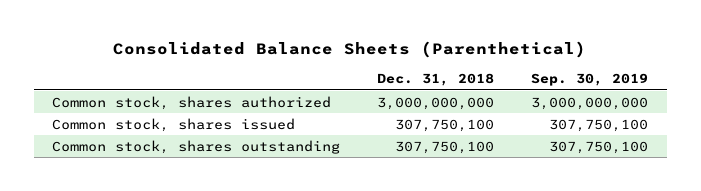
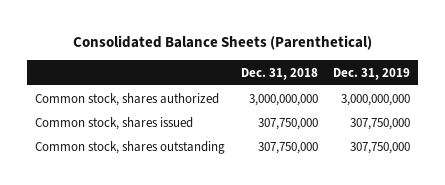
[531,73,649,87] Sep. 30, 2019 -> none
none -> [333,67,411,80] Dec. 31, 2019
[395,118,495,132] 307,750,100 -> [257,117,318,130] 307,750,000
[395,140,495,154] 307,750,100 -> [257,141,318,154] 307,750,000

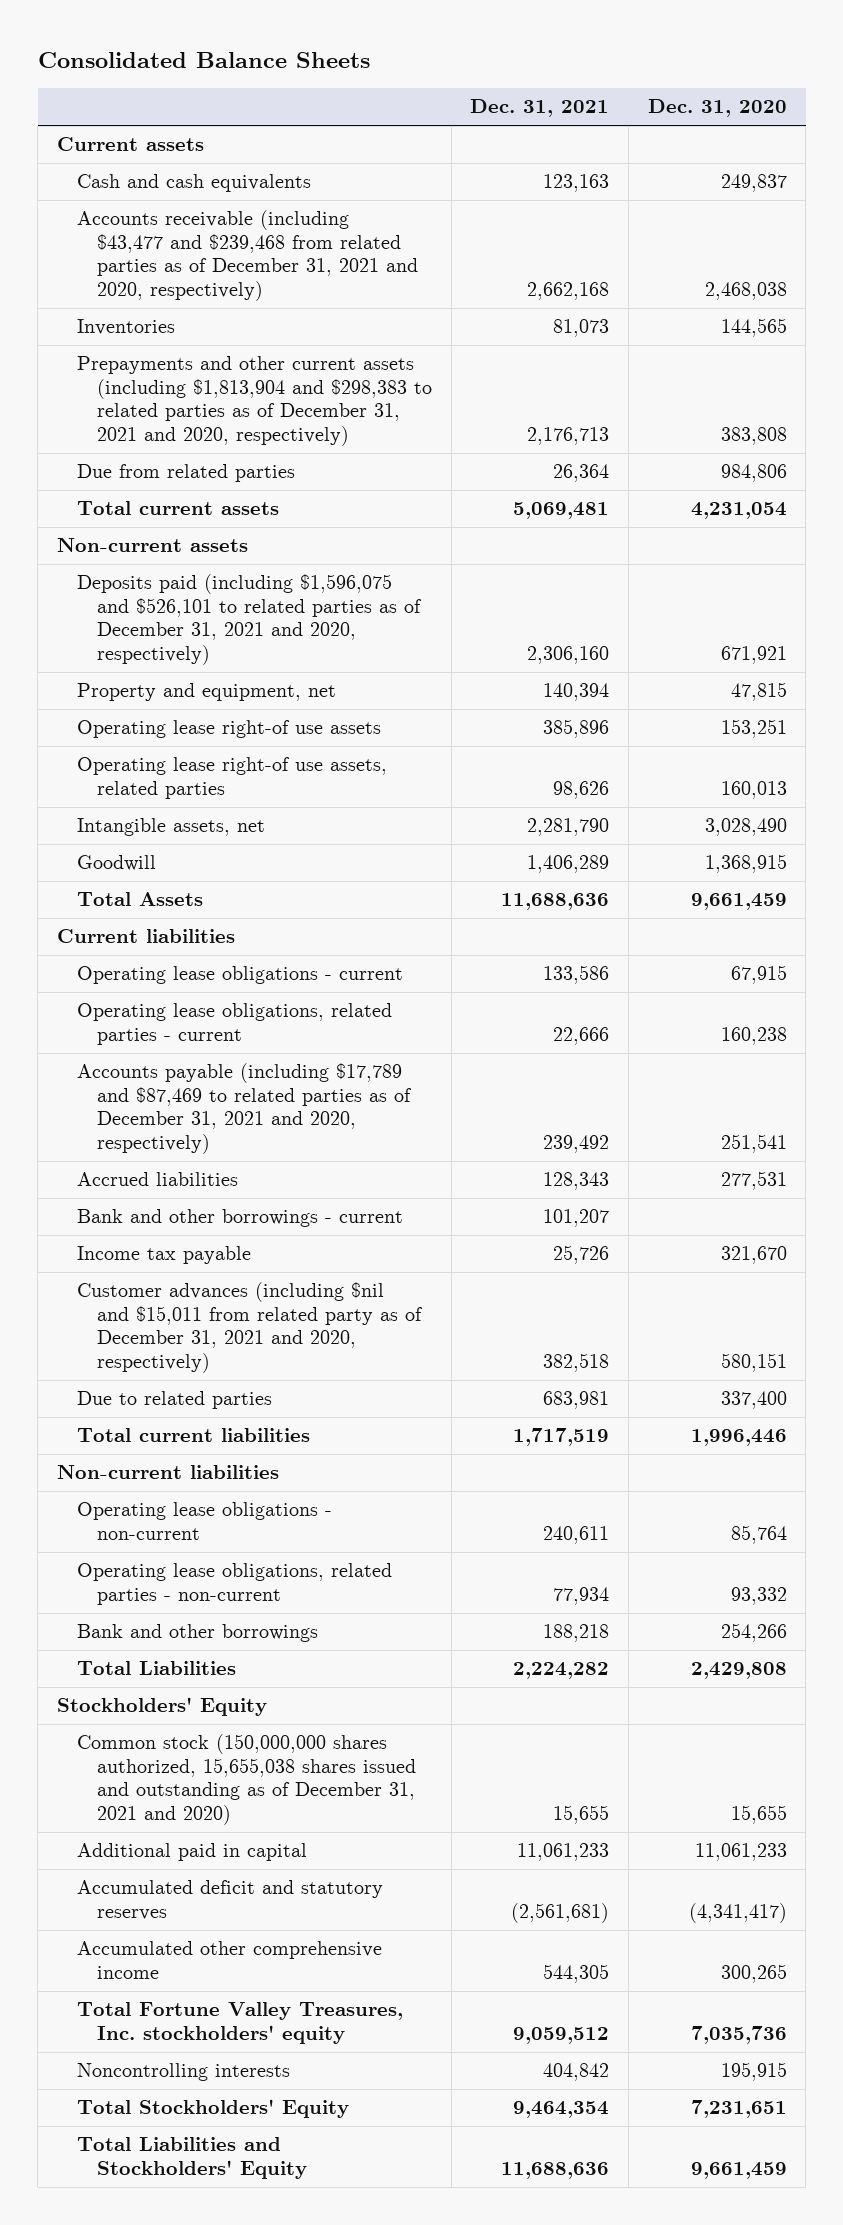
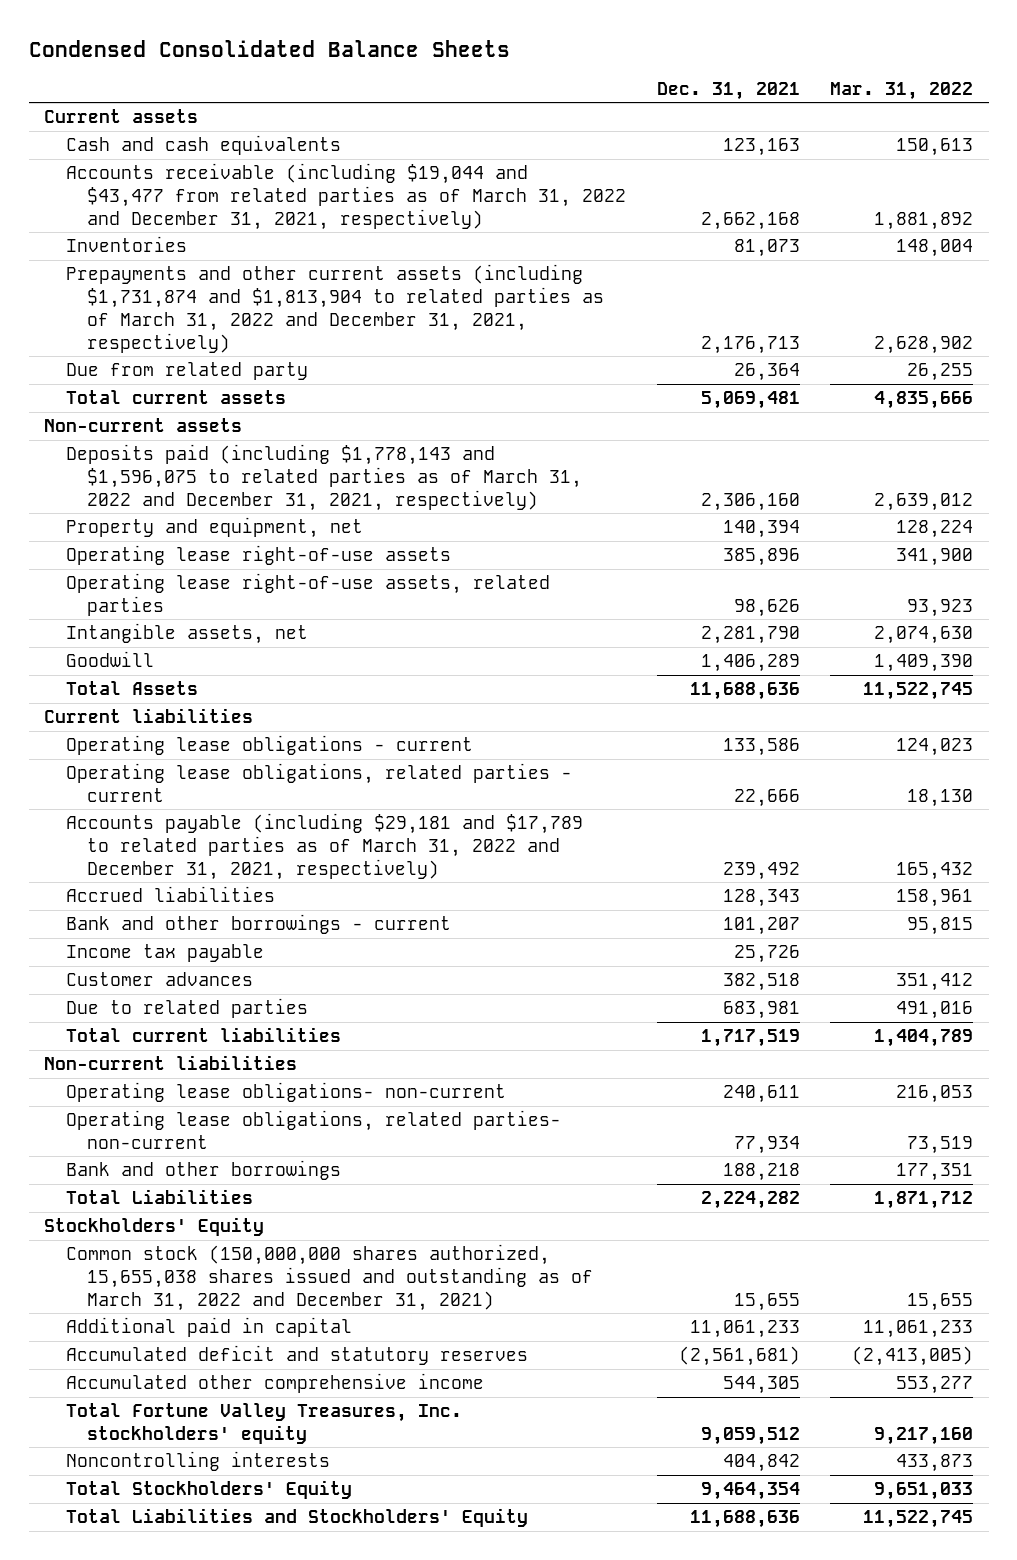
[37,52,370,69] Consolidated Balance Sheets -> [28,39,510,57] Condensed Consolidated Balance Sheets
[647,99,787,118] Dec. 31, 2020 -> none
none -> [830,81,974,100] Mar. 31, 2022
[77,210,419,301] Accounts receivable (including $43,477 and $239,468 from related parties as of December 31, 2021 and 2020, respectively) -> [65,163,627,230] Accounts receivable (including $19,044 and $43,477 from related parties as of March 31, 2022 and December 31, 2021, respectively)
[77,356,433,446] Prepayments and other current assets (including $1,813,904 and $298,383 to related parties as of December 31, 2021 and 2020, respectively) -> [65,264,605,353] Prepayments and other current assets (including $1,731,874 and $1,813,904 to related parties as of March 31, 2022 and December 31, 2021, respectively)
[77,464,296,483] Due from related parties -> [65,362,308,381] Due from related party
[77,574,423,665] Deposits paid (including $1,596,075 and $526,101 to related parties as of December 31, 2021 and 2020, respectively) -> [65,444,583,511] Deposits paid (including $1,778,143 and $1,596,075 to related parties as of March 31, 2022 and December 31, 2021, respectively)
[77,720,382,739] Operating lease right-of use assets -> [65,545,451,566] Operating lease right-of-use assets
[77,757,388,799] Operating lease right-of use assets, related parties -> [65,573,550,616] Operating lease right-of-use assets, related parties
[77,1063,413,1154] Accounts payable (including $17,789 and $87,469 to related parties as of December 31, 2021 and 2020, respectively) -> [65,813,583,880] Accounts payable (including $29,181 and $17,789 to related parties as of March 31, 2022 and December 31, 2021, respectively)
[77,1282,424,1373] Customer advances (including $nil and $15,011 from related party as of December 31, 2021 and 2020, respectively) -> [65,972,253,987] Customer advances
[77,1502,333,1540] Operating lease obligations - non-current -> [65,1082,506,1103] Operating lease obligations- non-current
[77,1563,393,1605] Operating lease obligations, related parties - non-current -> [65,1110,561,1149] Operating lease obligations, related parties- non-current
[77,1734,417,1825] Common stock (150,000,000 shares authorized, 15,655,038 shares issued and outstanding as of December 31, 2021 and 2020) -> [65,1244,594,1311] Common stock (150,000,000 shares authorized, 15,655,038 shares issued and outstanding as of March 31, 2022 and December 31, 2021)

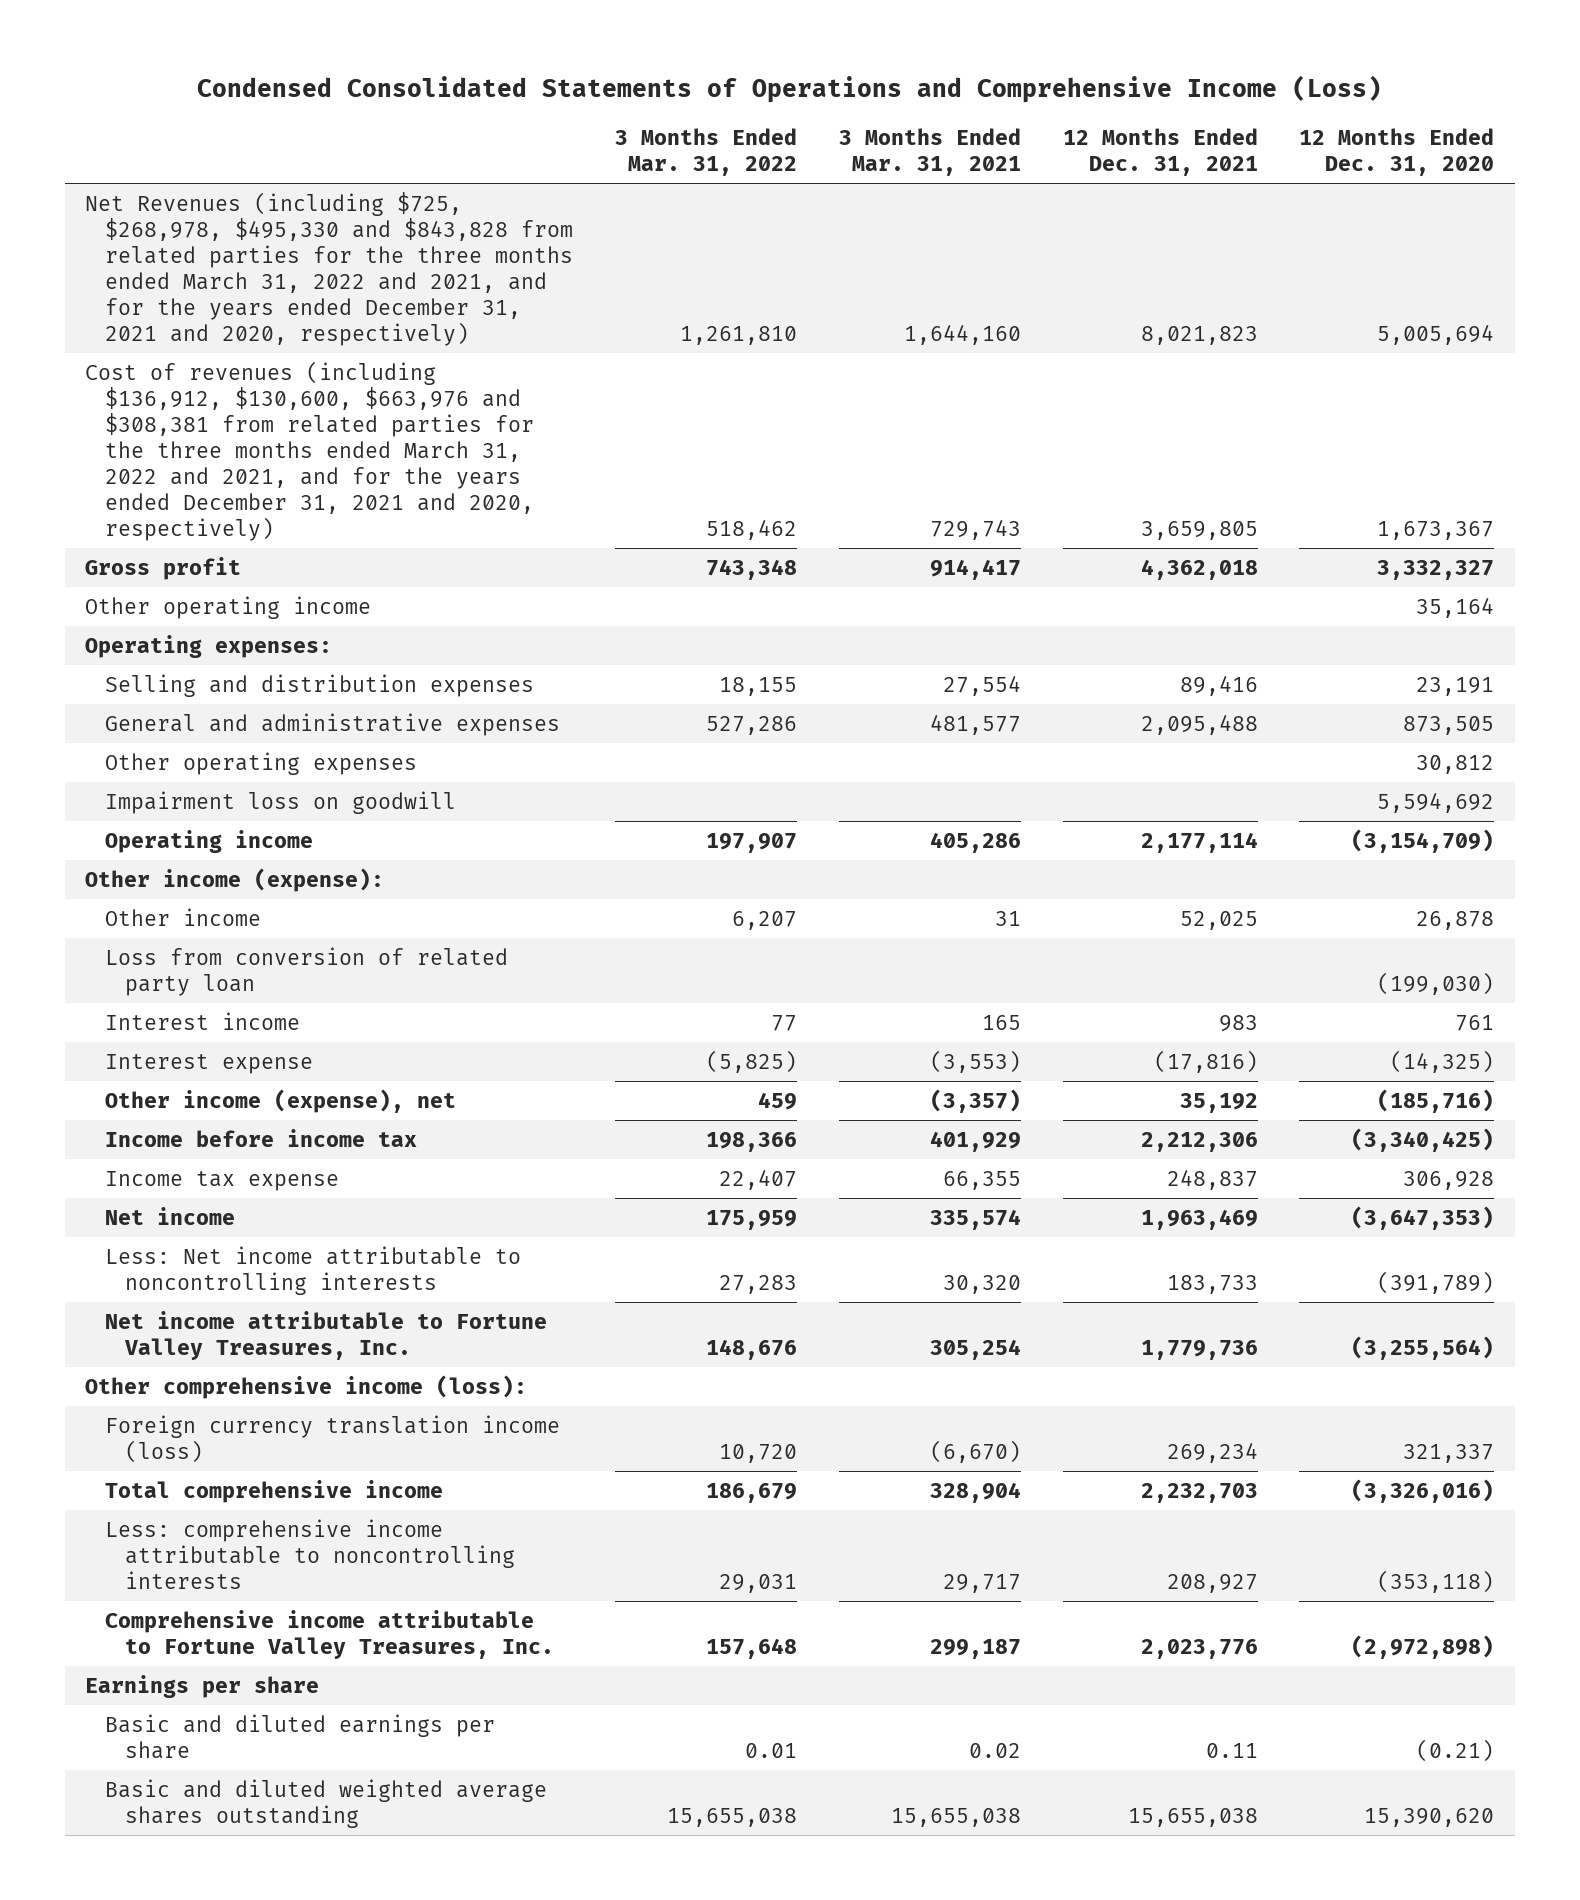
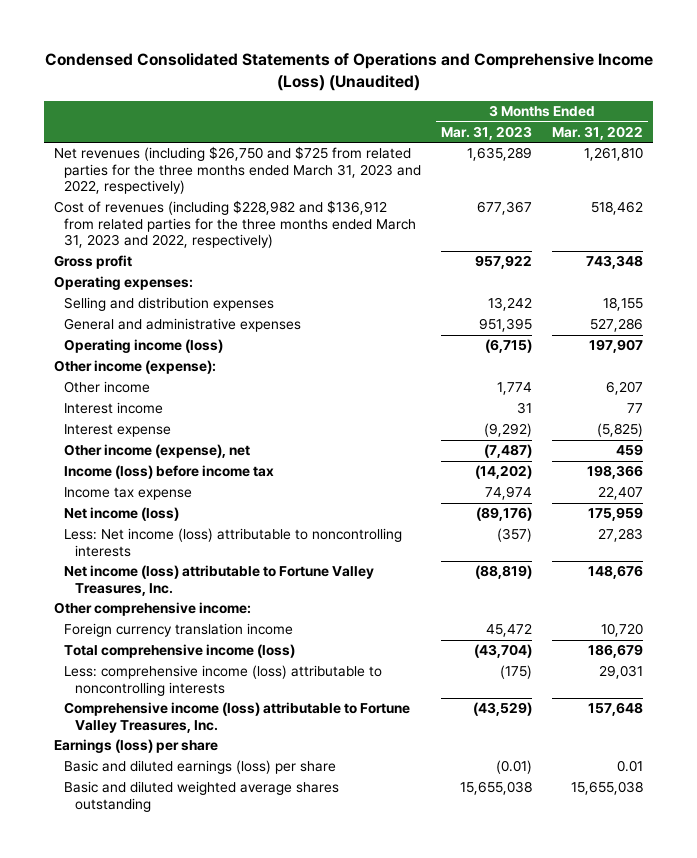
[196,75,1382,104] Condensed Consolidated Statements of Operations and Comprehensive Income (Loss) -> [44,53,653,91] Condensed Consolidated Statements of Operations and Comprehensive Income (Loss) (Unaudited)
[838,128,1021,177] 3 Months Ended Mar. 31, 2021 -> none
[1062,128,1258,177] 12 Months Ended Dec. 31, 2021 -> none
[1299,128,1495,177] 12 Months Ended Dec. 31, 2020 -> none
none -> [441,125,533,140] Mar. 31, 2023
[85,191,574,346] Net Revenues (including $725, $268,978, $495,330 and $843,828 from related parties for the three months ended March 31, 2022 and 2021, and for the years ended December 31, 2021 and 2020, respectively) -> [54,146,422,195] Net revenues (including $26,750 and $725 from related parties for the three months ended March 31, 2023 and 2022, respectively)
[85,360,535,541] Cost of revenues (including $136,912, $130,600, $663,976 and $308,381 from related parties for the three months ended March 31, 2022 and 2021, and for the years ended December 31, 2021 and 2020, respectively) -> [54,200,417,249] Cost of revenues (including $228,982 and $136,912 from related parties for the three months ended March 31, 2023 and 2022, respectively)
[85,595,372,619] Other operating income -> none
[105,751,418,775] Other operating expenses -> none
[105,790,457,814] Impairment loss on goodwill -> none
[105,829,314,853] Operating income -> [64,339,224,354] Operating income (loss)
[105,946,509,996] Loss from conversion of related party loan -> none
[105,1128,418,1147] Income before income tax -> [64,465,275,480] Income (loss) before income tax
[105,1206,236,1225] Net income -> [64,507,180,522] Net income (loss)
[105,1245,522,1295] Less: Net income attributable to noncontrolling interests -> [64,528,403,557] Less: Net income (loss) attributable to noncontrolling interests
[105,1310,548,1360] Net income attributable to Fortune Valley Treasures, Inc. -> [64,565,375,596] Net income (loss) attributable to Fortune Valley Treasures, Inc.
[85,1374,528,1399] Other comprehensive income (loss): -> [54,602,252,617] Other comprehensive income:
[105,1414,561,1463] Foreign currency translation income (loss) -> [64,623,294,638] Foreign currency translation income
[105,1479,444,1503] Total comprehensive income -> [64,644,296,659] Total comprehensive income (loss)
[105,1518,516,1589] Less: comprehensive income attributable to noncontrolling interests -> [64,665,383,696] Less: comprehensive income (loss) attributable to noncontrolling interests
[105,1609,555,1659] Comprehensive income attributable to Fortune Valley Treasures, Inc. -> [64,702,411,733] Comprehensive income (loss) attributable to Fortune Valley Treasures, Inc.
[85,1674,320,1698] Earnings per share -> [54,739,219,754] Earnings (loss) per share
[105,1713,496,1759] Basic and diluted earnings per share -> [64,760,337,775] Basic and diluted earnings (loss) per share

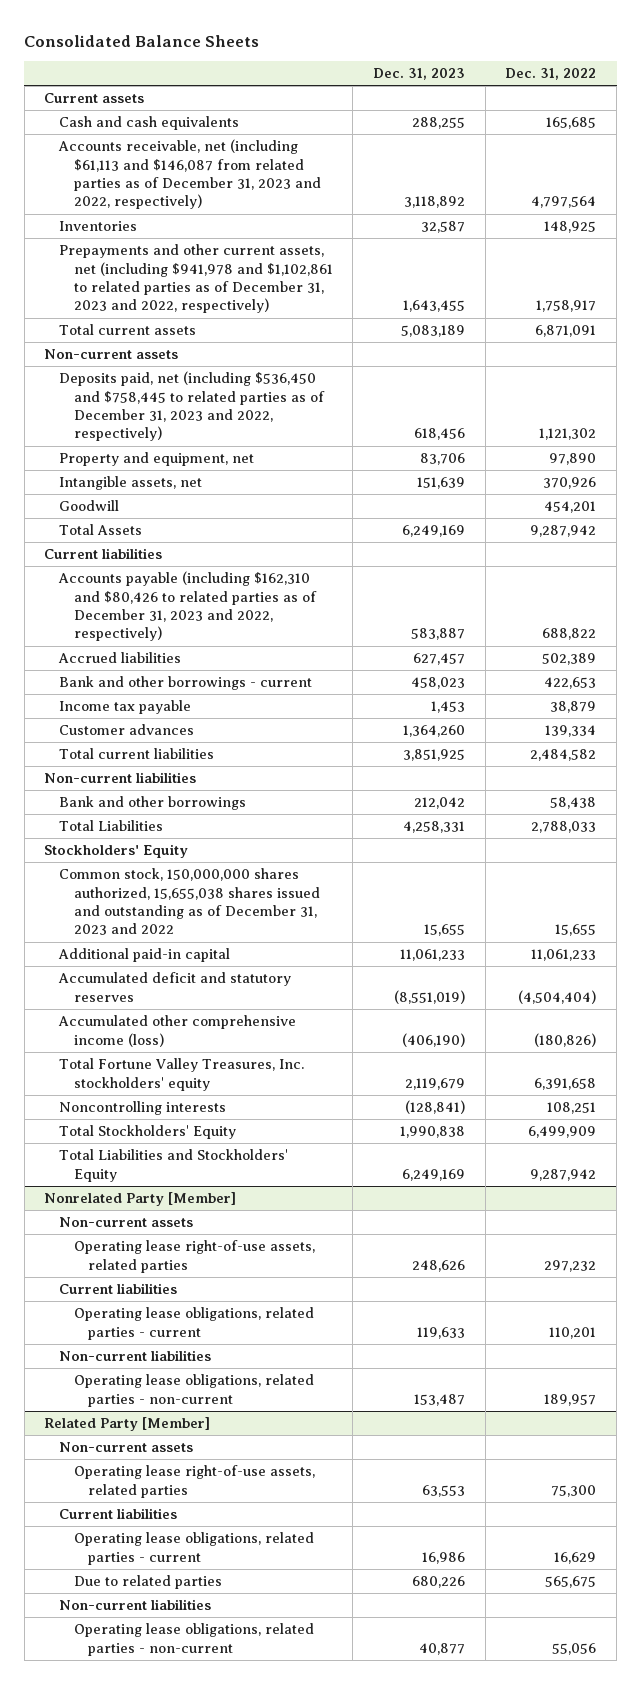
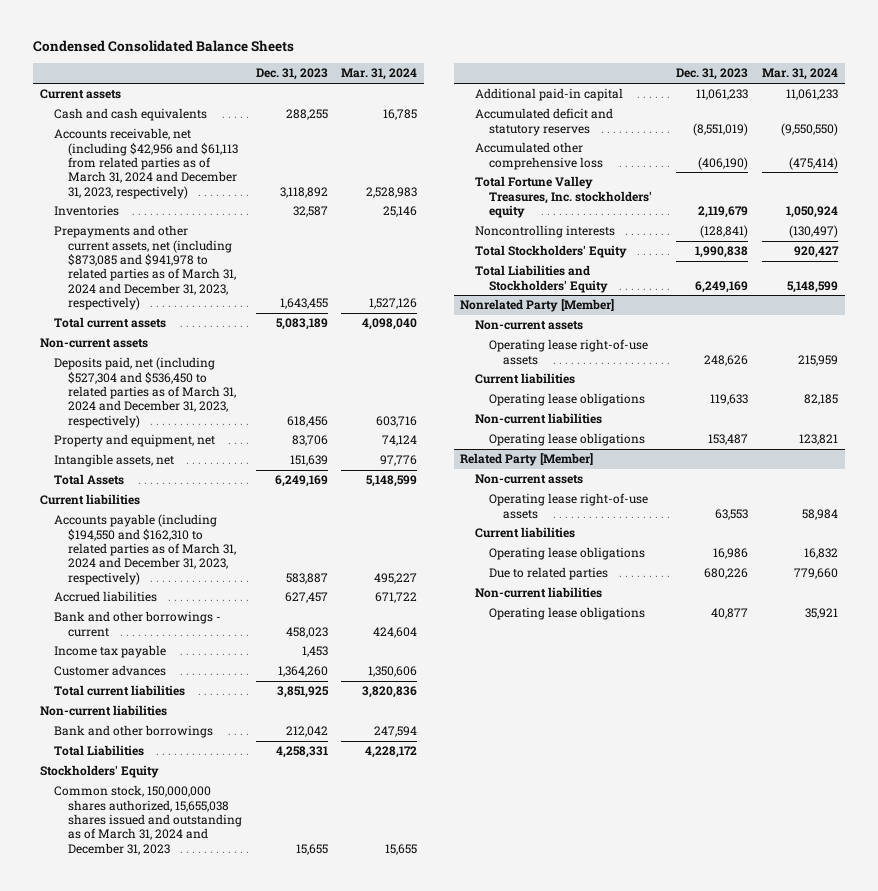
[24,34,260,47] Consolidated Balance Sheets -> [32,40,294,53] Condensed Consolidated Balance Sheets
[505,68,597,81] Dec. 31, 2022 -> none
none -> [341,68,418,81] Mar. 31, 2024
[58,139,321,210] Accounts receivable, net (including $61,113 and $146,087 from related parties as of December 31, 2023 and 2022, respectively) -> [53,128,239,199] Accounts receivable, net (including $42,956 and $61,113 from related parties as of March 31, 2024 and December 31, 2023, respectively)
[59,244,333,314] Prepayments and other current assets, net (including $941,978 and $1,102,861 to related parties as of December 31, 2023 and 2022, respectively) -> [53,225,237,311] Prepayments and other current assets, net (including $873,085 and $941,978 to related parties as of March 31, 2024 and December 31, 2023, respectively)
[59,371,325,442] Deposits paid, net (including $536,450 and $758,445 to related parties as of December 31, 2023 and 2022, respectively) -> [53,357,237,428] Deposits paid, net (including $527,304 and $536,450 to related parties as of March 31, 2024 and December 31, 2023, respectively)
[59,500,120,512] Goodwill -> none
[58,571,317,642] Accounts payable (including $162,310 and $80,426 to related parties as of December 31, 2023 and 2022, respectively) -> [53,514,237,585] Accounts payable (including $194,550 and $162,310 to related parties as of March 31, 2024 and December 31, 2023, respectively)
[59,868,320,936] Common stock, 150,000,000 shares authorized, 15,655,038 shares issued and outstanding as of December 31, 2023 and 2022 -> [53,785,243,855] Common stock, 150,000,000 shares authorized, 15,655,038 shares issued and outstanding as of March 31, 2024 and December 31, 2023
[58,1015,297,1047] Accumulated other comprehensive income (loss) -> [474,142,604,170] Accumulated other comprehensive loss
[73,1240,315,1273] Operating lease right-of-use assets, related parties -> [489,339,649,365] Operating lease right-of-use assets
[73,1307,314,1340] Operating lease obligations, related parties - current -> [489,393,646,407] Operating lease obligations
[73,1374,314,1407] Operating lease obligations, related parties - non-current -> [489,433,646,447] Operating lease obligations
[73,1465,315,1498] Operating lease right-of-use assets, related parties -> [489,493,649,519] Operating lease right-of-use assets
[73,1532,314,1565] Operating lease obligations, related parties - current -> [489,547,646,561] Operating lease obligations
[73,1623,314,1656] Operating lease obligations, related parties - non-current -> [489,607,646,621] Operating lease obligations

